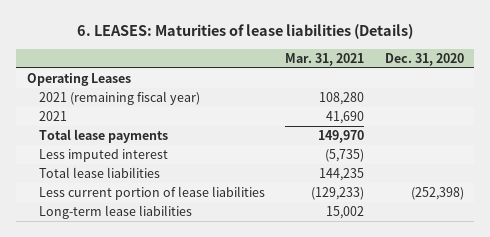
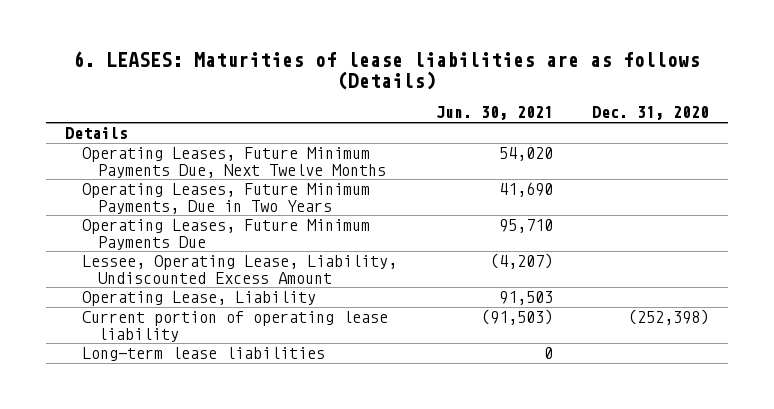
[77,24,414,40] 6. LEASES: Maturities of lease liabilities (Details) -> [72,51,700,91] 6. LEASES: Maturities of lease liabilities are as follows (Details)
[285,52,365,66] Mar. 31, 2021 -> none
none -> [435,106,553,121] Jun. 30, 2021
[26,73,131,87] Operating Leases -> none
none -> [65,127,129,140] Details
[38,91,200,106] 2021 (remaining fiscal year) -> [81,147,387,178] Operating Leases, Future Minimum Payments Due, Next Twelve Months
[38,111,67,122] 2021 -> [81,183,370,214] Operating Leases, Future Minimum Payments, Due in Two Years
[38,129,168,144] Total lease payments -> [81,219,370,250] Operating Leases, Future Minimum Payments Due
[38,149,168,163] Less imputed interest -> [81,255,397,284] Lessee, Operating Lease, Liability, Undiscounted Excess Amount
[38,167,160,179] Total lease liabilities -> [81,291,316,307] Operating Lease, Liability
[38,186,265,201] Less current portion of lease liabilities -> [81,311,388,342] Current portion of operating lease liability

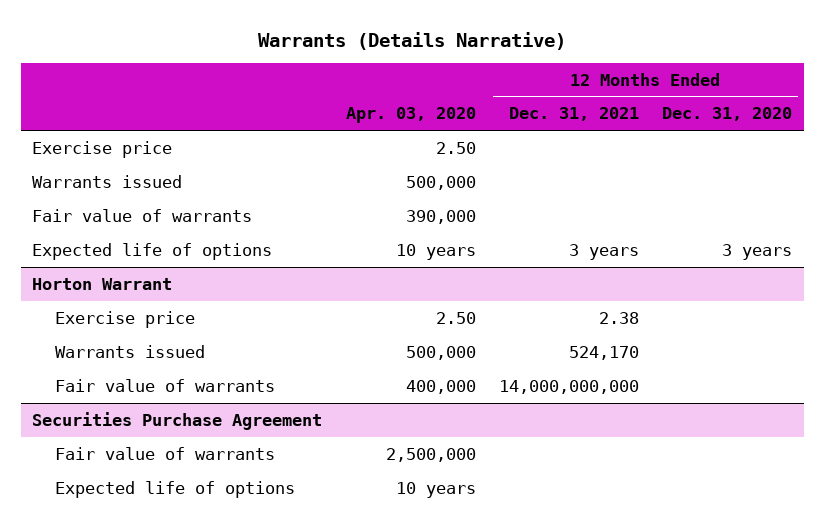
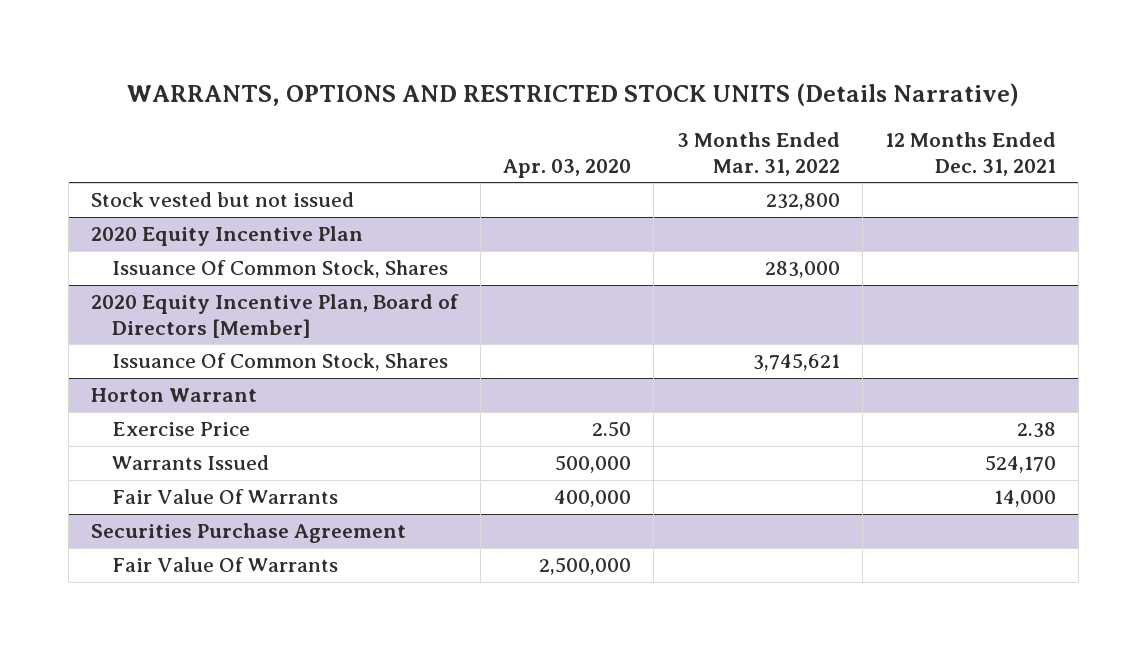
[258,31,567,50] Warrants (Details Narrative) -> [127,82,1020,106] WARRANTS, OPTIONS AND RESTRICTED STOCK UNITS (Details Narrative)
[661,107,792,122] Dec. 31, 2020 -> none
none -> [676,132,840,176] 3 Months Ended Mar. 31, 2022
[32,140,173,158] Exercise price -> none
[32,174,183,188] Warrants issued -> none
[32,208,253,222] Fair value of warrants -> none
[32,242,273,260] Expected life of options -> none
none -> [91,192,355,208] Stock vested but not issued
none -> [91,226,364,247] 2020 Equity Incentive Plan
none -> [111,260,448,279] Issuance Of Common Stock, Shares
none -> [91,294,460,338] 2020 Equity Incentive Plan, Board of Directors [Member]
none -> [111,353,448,372] Issuance Of Common Stock, Shares
[55,310,196,328] Exercise price -> [111,422,250,437] Exercise Price
[55,344,206,358] Warrants issued -> [111,455,269,471] Warrants Issued
[55,378,276,392] Fair value of warrants -> [111,489,338,505] Fair Value Of Warrants
[498,379,639,394] 14,000,000,000 -> [993,490,1056,508] 14,000
[55,480,296,498] Expected life of options -> none
[55,446,276,460] Fair value of warrants -> [111,557,338,573] Fair Value Of Warrants

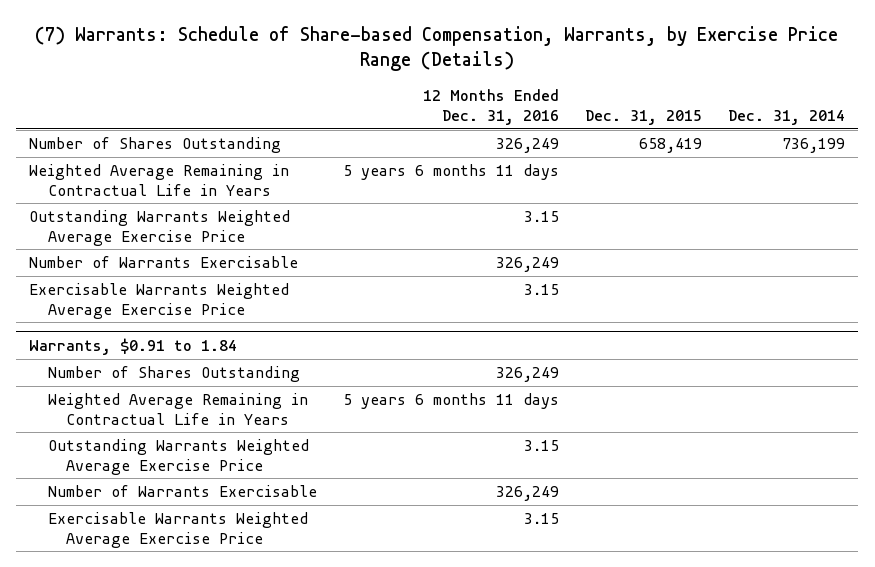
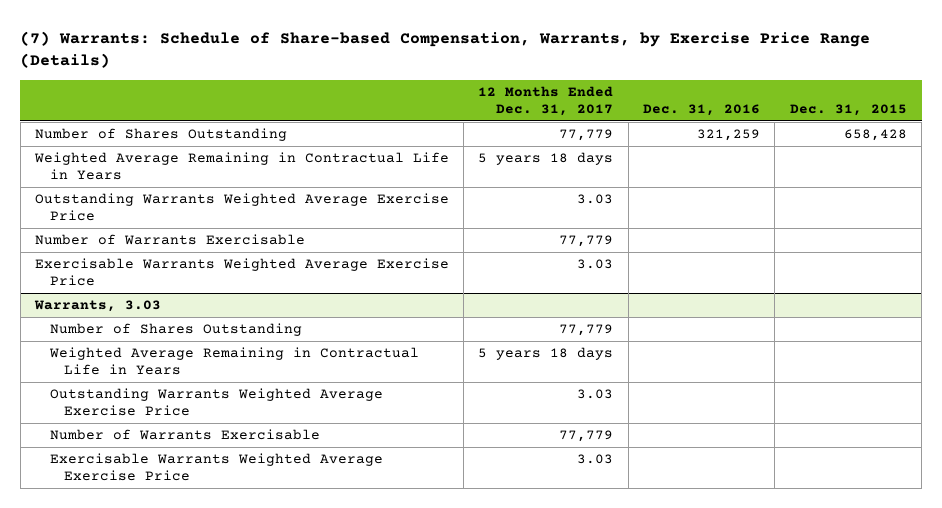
[422,89,559,125] 12 Months Ended Dec. 31, 2016 -> none
[728,109,846,125] Dec. 31, 2014 -> none
none -> [478,85,614,116] 12 Months Ended Dec. 31, 2017
none -> [643,103,761,116] Dec. 31, 2016
[639,137,703,153] 658,419 -> [843,129,907,142] 658,428
[29,337,238,355] Warrants, $0.91 to 1.84 -> none
[47,365,300,382] Number of Shares Outstanding -> none
[47,392,308,425] Weighted Average Remaining in Contractual Life in Years -> none
[47,438,309,475] Outstanding Warrants Weighted Average Exercise Price -> none
[47,484,317,497] Number of Warrants Exercisable -> none
[47,511,308,548] Exercisable Warrants Weighted Average Exercise Price -> none
none -> [33,300,161,313] Warrants, 3.03
none -> [49,323,302,337] Number of Shares Outstanding
none -> [48,347,419,376] Weighted Average Remaining in Contractual Life in Years
none -> [49,388,383,417] Outstanding Warrants Weighted Average Exercise Price
none -> [49,429,320,441] Number of Warrants Exercisable
none -> [49,453,383,482] Exercisable Warrants Weighted Average Exercise Price

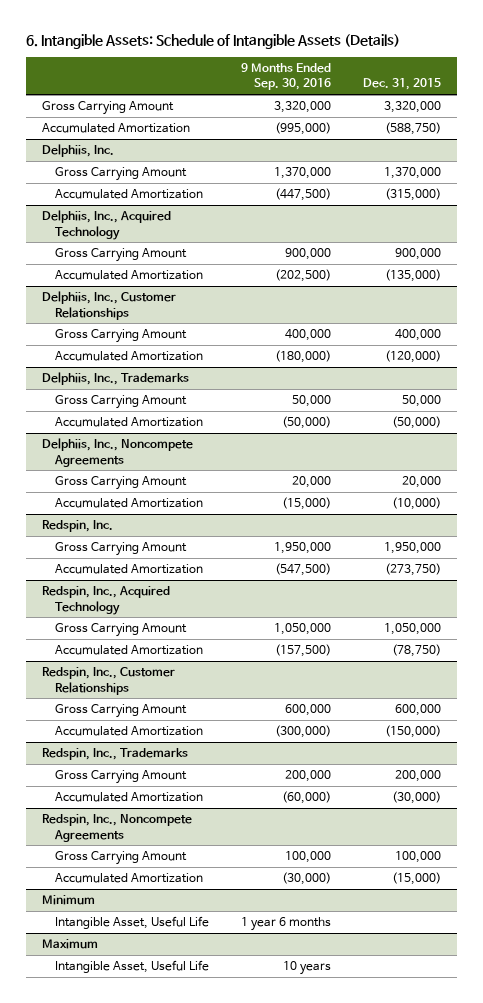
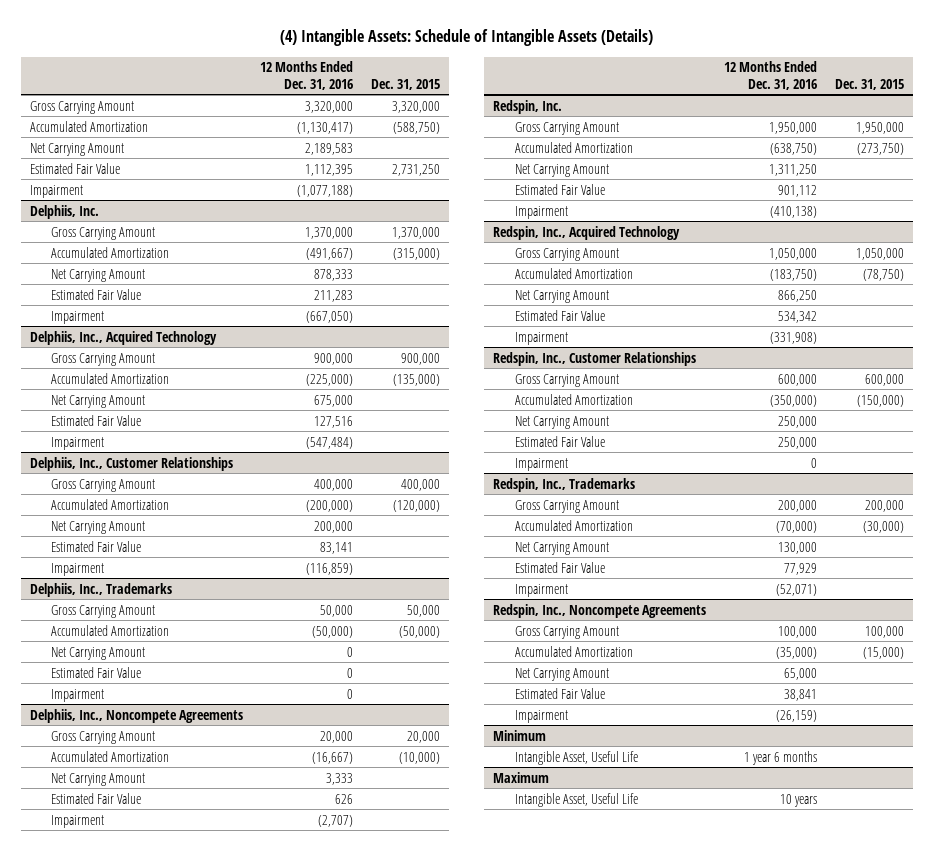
[25,33,400,49] 6. Intangible Assets: Schedule of Intangible Assets (Details) -> [279,29,653,47] (4) Intangible Assets: Schedule of Intangible Assets (Details)
[241,63,332,91] 9 Months Ended Sep. 30, 2016 -> none
none -> [260,61,354,90] 12 Months Ended Dec. 31, 2016
none -> [29,142,124,156] Net Carrying Amount
none -> [29,162,120,174] Estimated Fair Value
none -> [29,184,83,198] Impairment
none -> [51,268,146,282] Net Carrying Amount
none -> [51,288,142,300] Estimated Fair Value
none -> [51,310,105,324] Impairment
none -> [51,394,146,408] Net Carrying Amount
none -> [51,414,142,426] Estimated Fair Value
none -> [51,436,105,450] Impairment
none -> [51,520,146,534] Net Carrying Amount
none -> [51,540,142,552] Estimated Fair Value
none -> [51,562,105,576] Impairment
none -> [51,646,146,660] Net Carrying Amount
none -> [51,666,142,678] Estimated Fair Value
none -> [51,688,105,702] Impairment
none -> [51,772,146,786] Net Carrying Amount
none -> [51,792,142,804] Estimated Fair Value
none -> [51,814,105,828] Impairment
none -> [515,163,610,177] Net Carrying Amount
none -> [515,183,606,195] Estimated Fair Value
none -> [515,205,569,219] Impairment
none -> [515,289,610,303] Net Carrying Amount
none -> [515,309,606,321] Estimated Fair Value
none -> [515,331,569,345] Impairment
none -> [515,415,610,429] Net Carrying Amount
none -> [515,435,606,447] Estimated Fair Value
none -> [515,457,569,471] Impairment
none -> [515,541,610,555] Net Carrying Amount
none -> [515,561,606,573] Estimated Fair Value
none -> [515,583,569,597] Impairment
none -> [515,667,610,681] Net Carrying Amount
none -> [515,687,606,699] Estimated Fair Value
none -> [515,709,569,723] Impairment

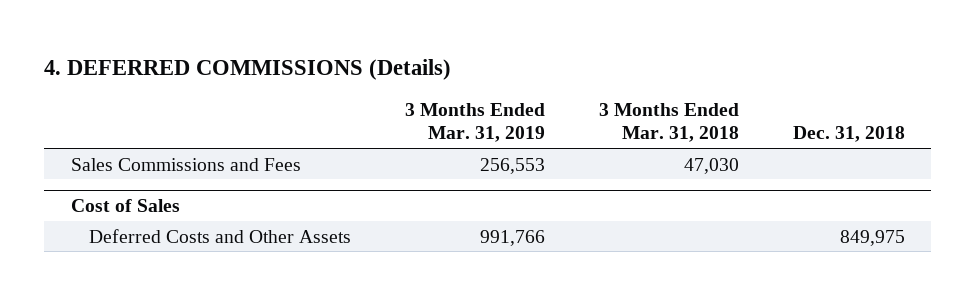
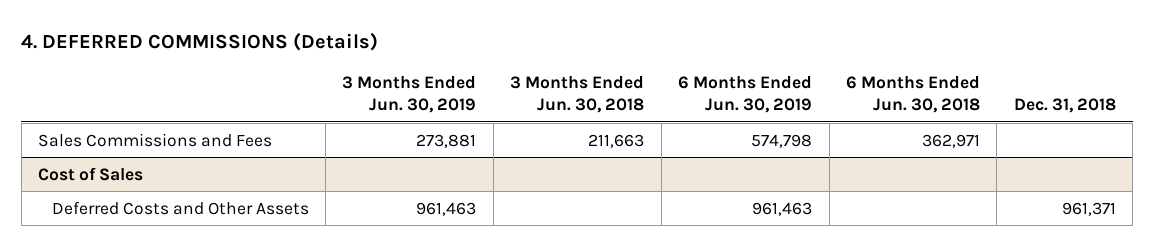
[404,102,545,143] 3 Months Ended Mar. 31, 2019 -> none
[598,102,739,143] 3 Months Ended Mar. 31, 2018 -> none
none -> [342,76,477,113] 3 Months Ended Jun. 30, 2019
none -> [510,76,645,113] 3 Months Ended Jun. 30, 2018
none -> [678,76,813,113] 6 Months Ended Jun. 30, 2019
none -> [845,76,980,113] 6 Months Ended Jun. 30, 2018
[839,229,905,246] 849,975 -> [1061,201,1116,216] 961,371

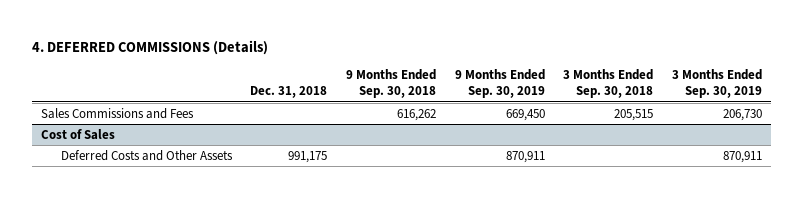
[342,76,477,113] 3 Months Ended Jun. 30, 2019 -> none
[510,76,645,113] 3 Months Ended Jun. 30, 2018 -> none
[678,76,813,113] 6 Months Ended Jun. 30, 2019 -> none
[845,76,980,113] 6 Months Ended Jun. 30, 2018 -> none
none -> [346,69,437,99] 9 Months Ended Sep. 30, 2018
none -> [454,69,545,99] 9 Months Ended Sep. 30, 2019
none -> [563,69,654,99] 3 Months Ended Sep. 30, 2018
none -> [671,69,762,99] 3 Months Ended Sep. 30, 2019
[1061,201,1116,216] 961,371 -> [288,150,328,163] 991,175

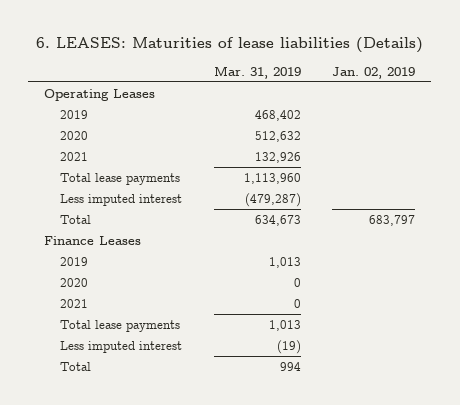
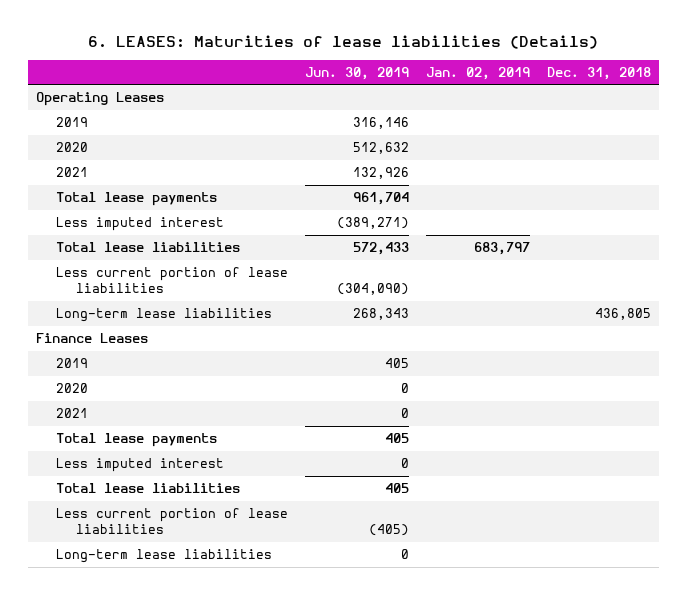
[213,65,301,79] Mar. 31, 2019 -> none
none -> [304,66,409,80] Jun. 30, 2019
none -> [546,66,651,80] Dec. 31, 2018
[59,215,91,225] Total -> [55,242,240,253] Total lease liabilities
none -> [55,267,288,294] Less current portion of lease liabilities
none -> [55,308,272,323] Long-term lease liabilities
[59,362,91,372] Total -> [55,483,240,494] Total lease liabilities
none -> [55,508,288,535] Less current portion of lease liabilities
none -> [55,549,272,564] Long-term lease liabilities

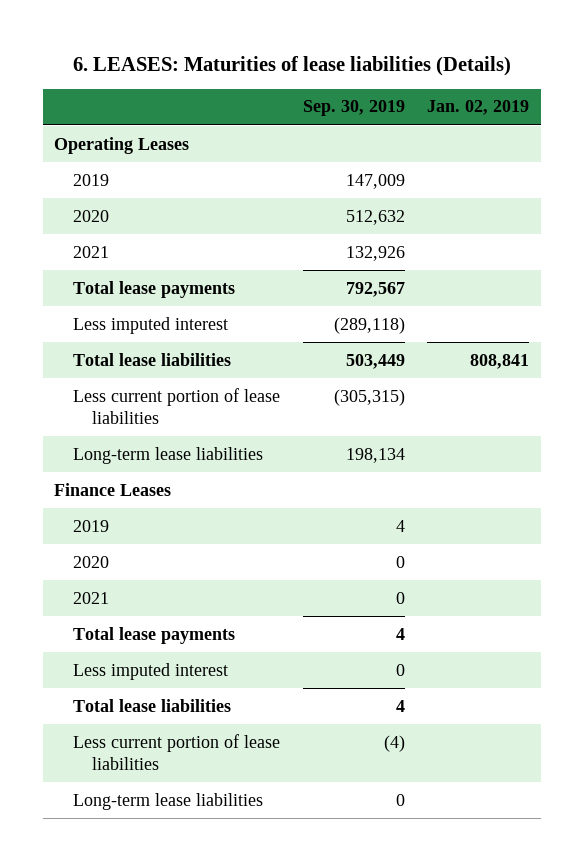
[304,66,409,80] Jun. 30, 2019 -> none
[546,66,651,80] Dec. 31, 2018 -> none
none -> [302,100,405,117] Sep. 30, 2019
[473,242,530,256] 683,797 -> [470,353,530,369] 808,841

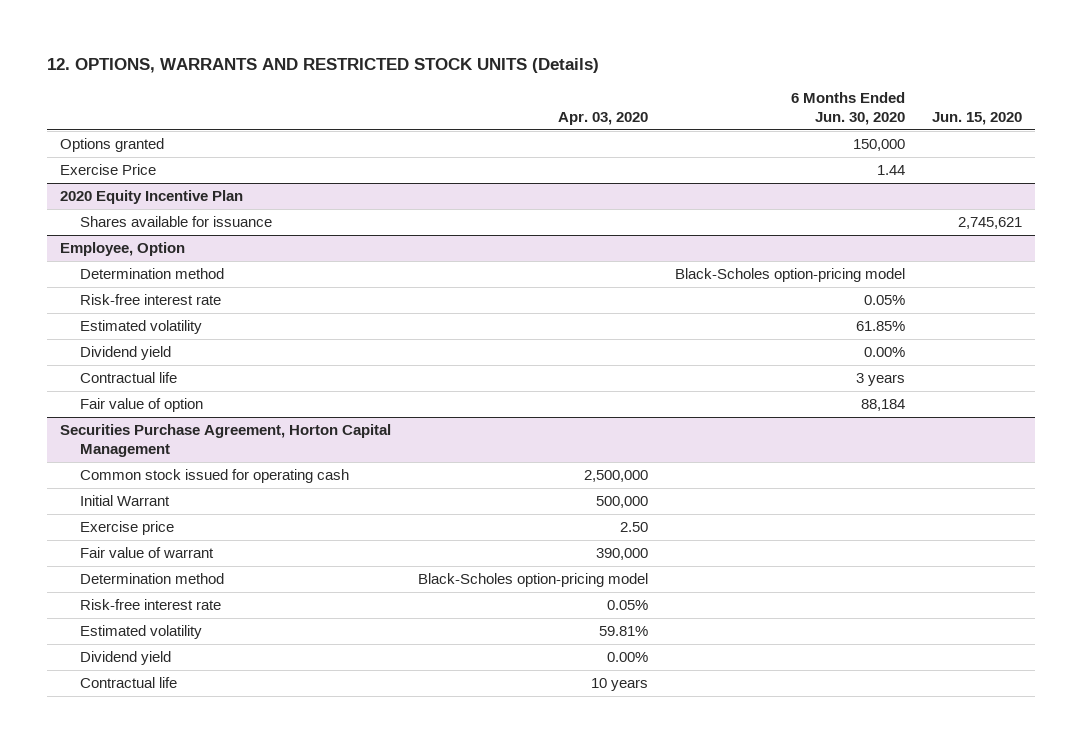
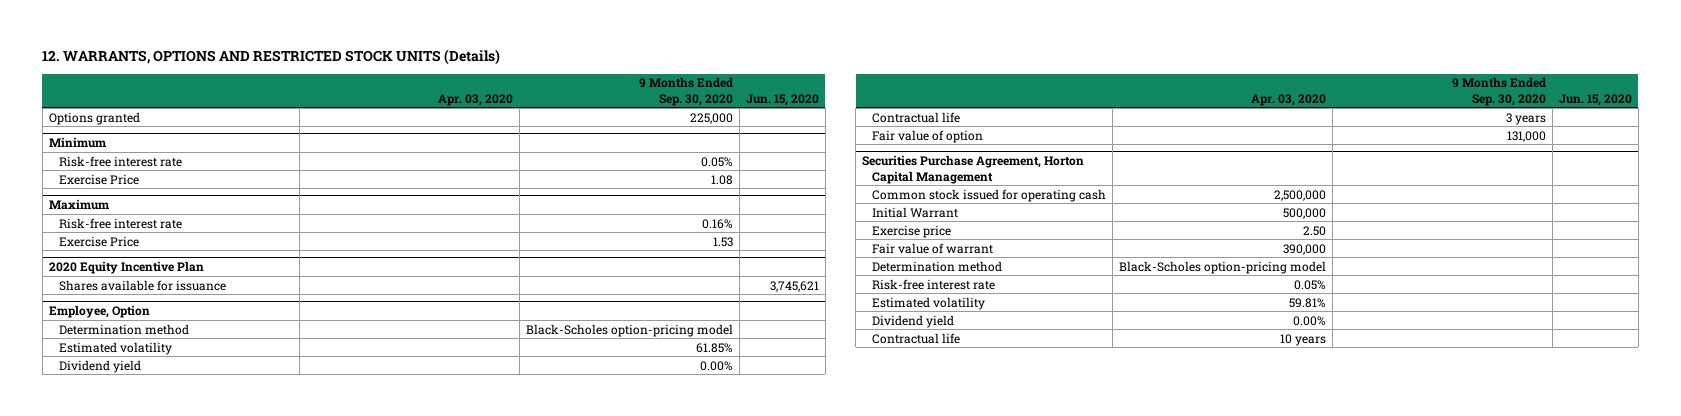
[46,58,599,74] 12. OPTIONS, WARRANTS AND RESTRICTED STOCK UNITS (Details) -> [42,49,501,66] 12. WARRANTS, OPTIONS AND RESTRICTED STOCK UNITS (Details)
[790,92,905,126] 6 Months Ended Jun. 30, 2020 -> none
none -> [638,77,733,106] 9 Months Ended Sep. 30, 2020
[60,164,157,176] Exercise Price -> none
none -> [48,137,106,149] Minimum
none -> [58,155,182,167] Risk-free interest rate
none -> [58,173,139,185] Exercise Price
none -> [48,199,109,211] Maximum
none -> [58,217,182,229] Risk-free interest rate
none -> [58,235,139,247] Exercise Price
[957,217,1022,230] 2,745,621 -> [769,280,819,292] 3,745,621
[79,294,221,306] Risk-free interest rate -> none

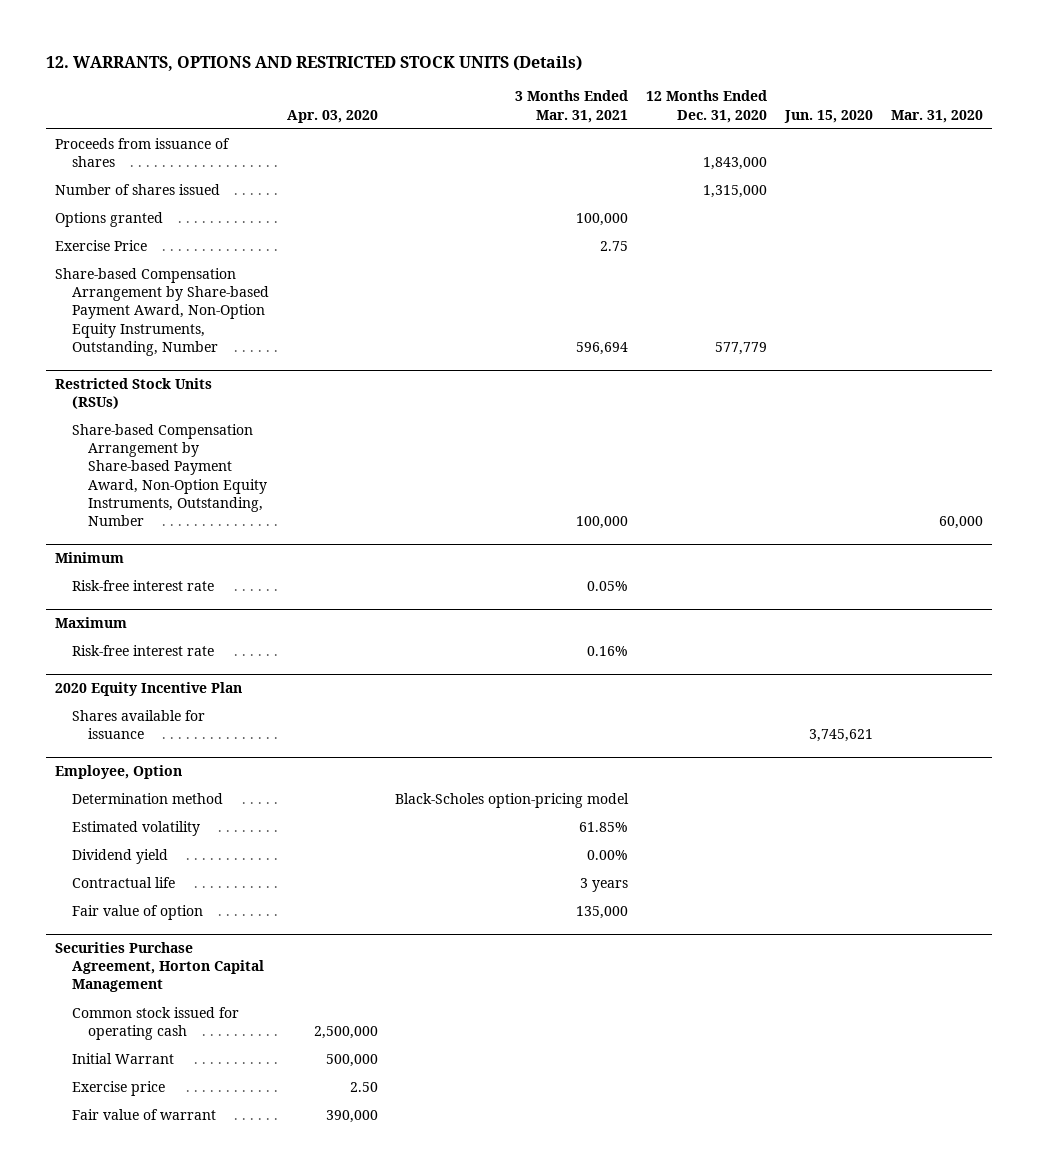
[638,77,733,106] 9 Months Ended Sep. 30, 2020 -> none
none -> [515,90,629,123] 3 Months Ended Mar. 31, 2021
none -> [646,90,768,123] 12 Months Ended Dec. 31, 2020
none -> [890,109,983,123] Mar. 31, 2020
none -> [55,138,231,168] Proceeds from issuance of shares
none -> [55,184,221,196] Number of shares issued
none -> [55,240,148,252] Exercise Price
none -> [55,268,269,356] Share-based Compensation Arrangement by Share-based Payment Award, Non-Option Equity Instruments, Outstanding, Number
none -> [55,378,213,410] Restricted Stock Units (RSUs)
none -> [71,424,268,526] Share-based Compensation Arrangement by Share-based Payment Award, Non-Option Equity Instruments, Outstanding, Number
[58,173,139,185] Exercise Price -> none
[58,235,139,247] Exercise Price -> none
[872,260,1003,272] Determination method -> none
[872,278,996,290] Risk-free interest rate -> none
[872,296,986,310] Estimated volatility -> none
[872,314,955,328] Dividend yield -> none
[872,332,961,344] Contractual life -> none

